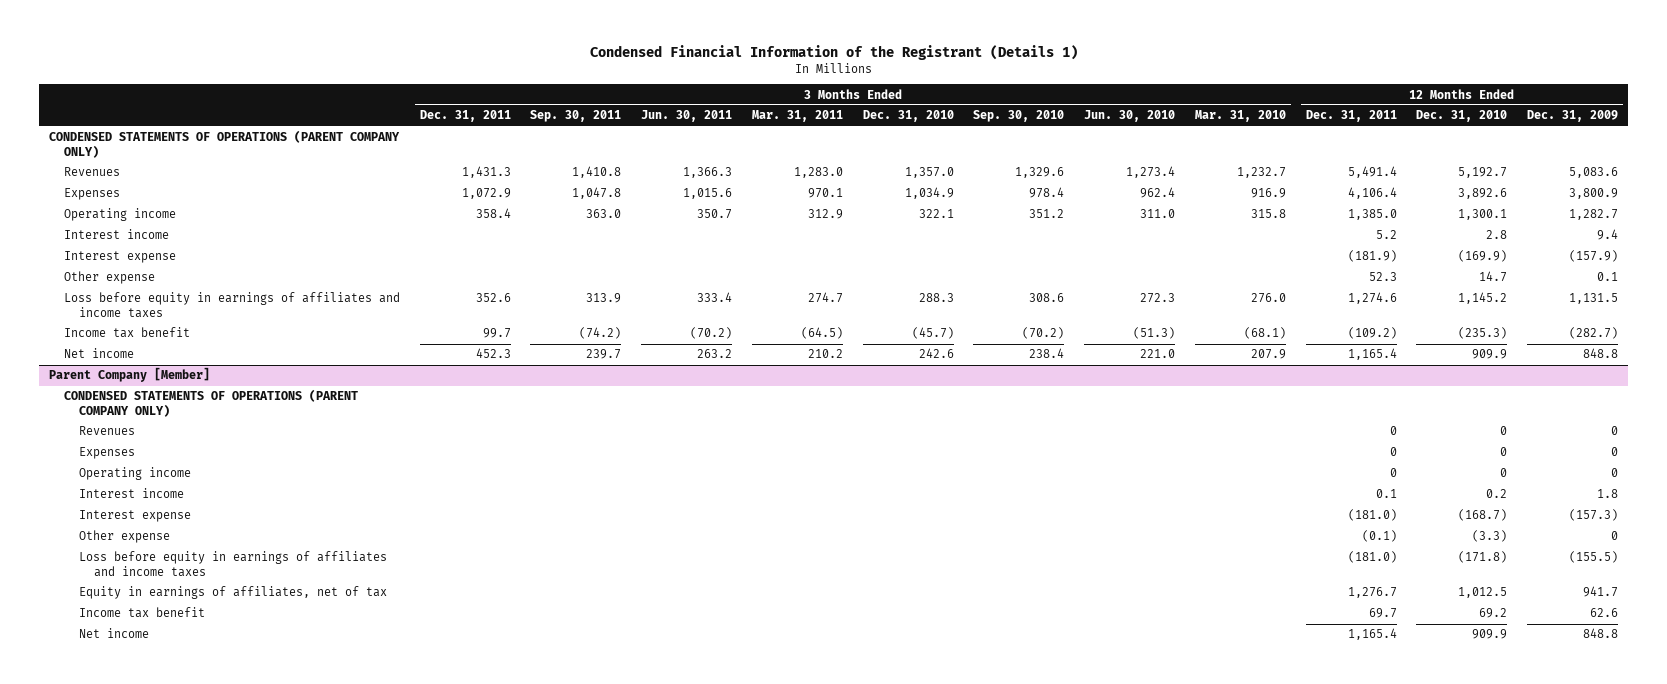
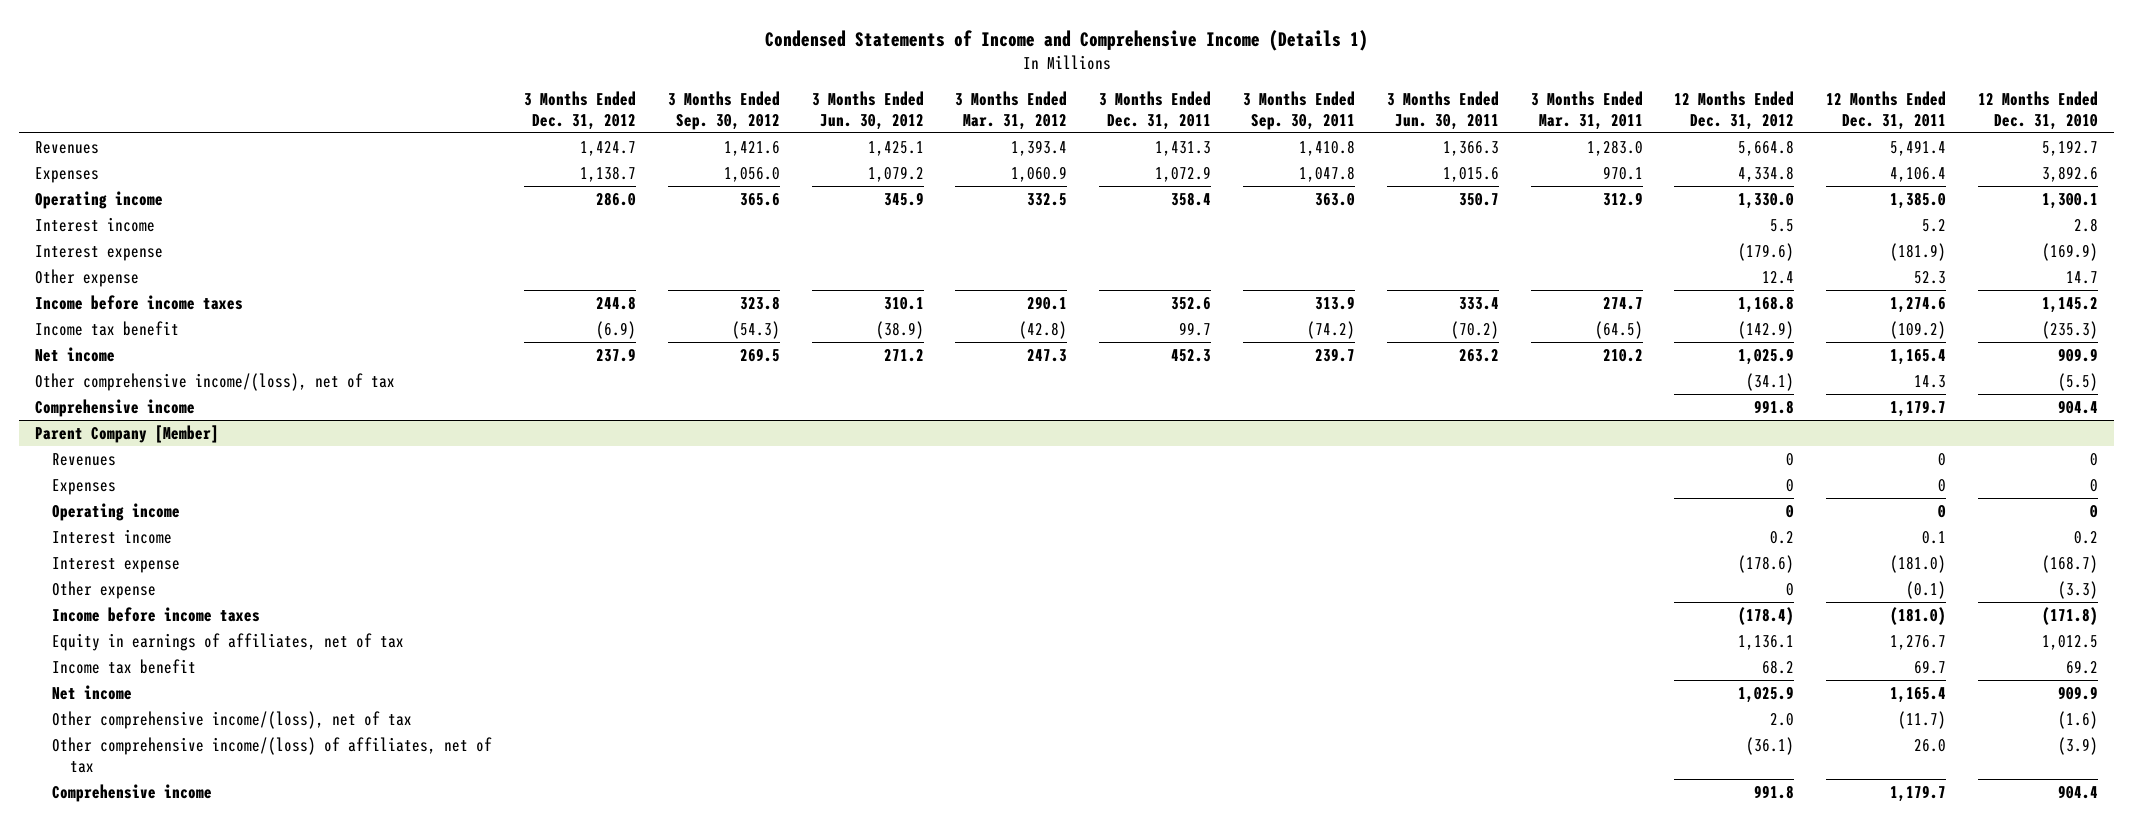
[589,44,1078,60] Condensed Financial Information of the Registrant (Details 1) -> [764,29,1368,51] Condensed Statements of Income and Comprehensive Income (Details 1)
[862,110,954,123] Dec. 31, 2010 -> none
[973,110,1065,123] Sep. 30, 2010 -> none
[1084,110,1176,123] Jun. 30, 2010 -> none
[1194,110,1286,123] Mar. 31, 2010 -> none
[1527,110,1619,123] Dec. 31, 2009 -> none
none -> [524,90,637,130] 3 Months Ended Dec. 31, 2012
none -> [667,90,780,130] 3 Months Ended Sep. 30, 2012
none -> [811,90,924,130] 3 Months Ended Jun. 30, 2012
none -> [955,90,1068,130] 3 Months Ended Mar. 31, 2012
none -> [1674,90,1795,130] 12 Months Ended Dec. 31, 2012
[48,130,400,158] CONDENSED STATEMENTS OF OPERATIONS (PARENT COMPANY ONLY) -> none
[63,292,400,318] Loss before equity in earnings of affiliates and income taxes -> [35,294,244,310] Income before income taxes
none -> [35,372,396,391] Other comprehensive income/(loss), net of tax
none -> [35,398,196,417] Comprehensive income
[63,389,358,417] CONDENSED STATEMENTS OF OPERATIONS (PARENT COMPANY ONLY) -> none
[79,551,388,577] Loss before equity in earnings of affiliates and income taxes -> [52,606,261,622] Income before income taxes
none -> [52,710,413,729] Other comprehensive income/(loss), net of tax
none -> [52,736,493,773] Other comprehensive income/(loss) of affiliates, net of tax
none -> [52,783,213,802] Comprehensive income

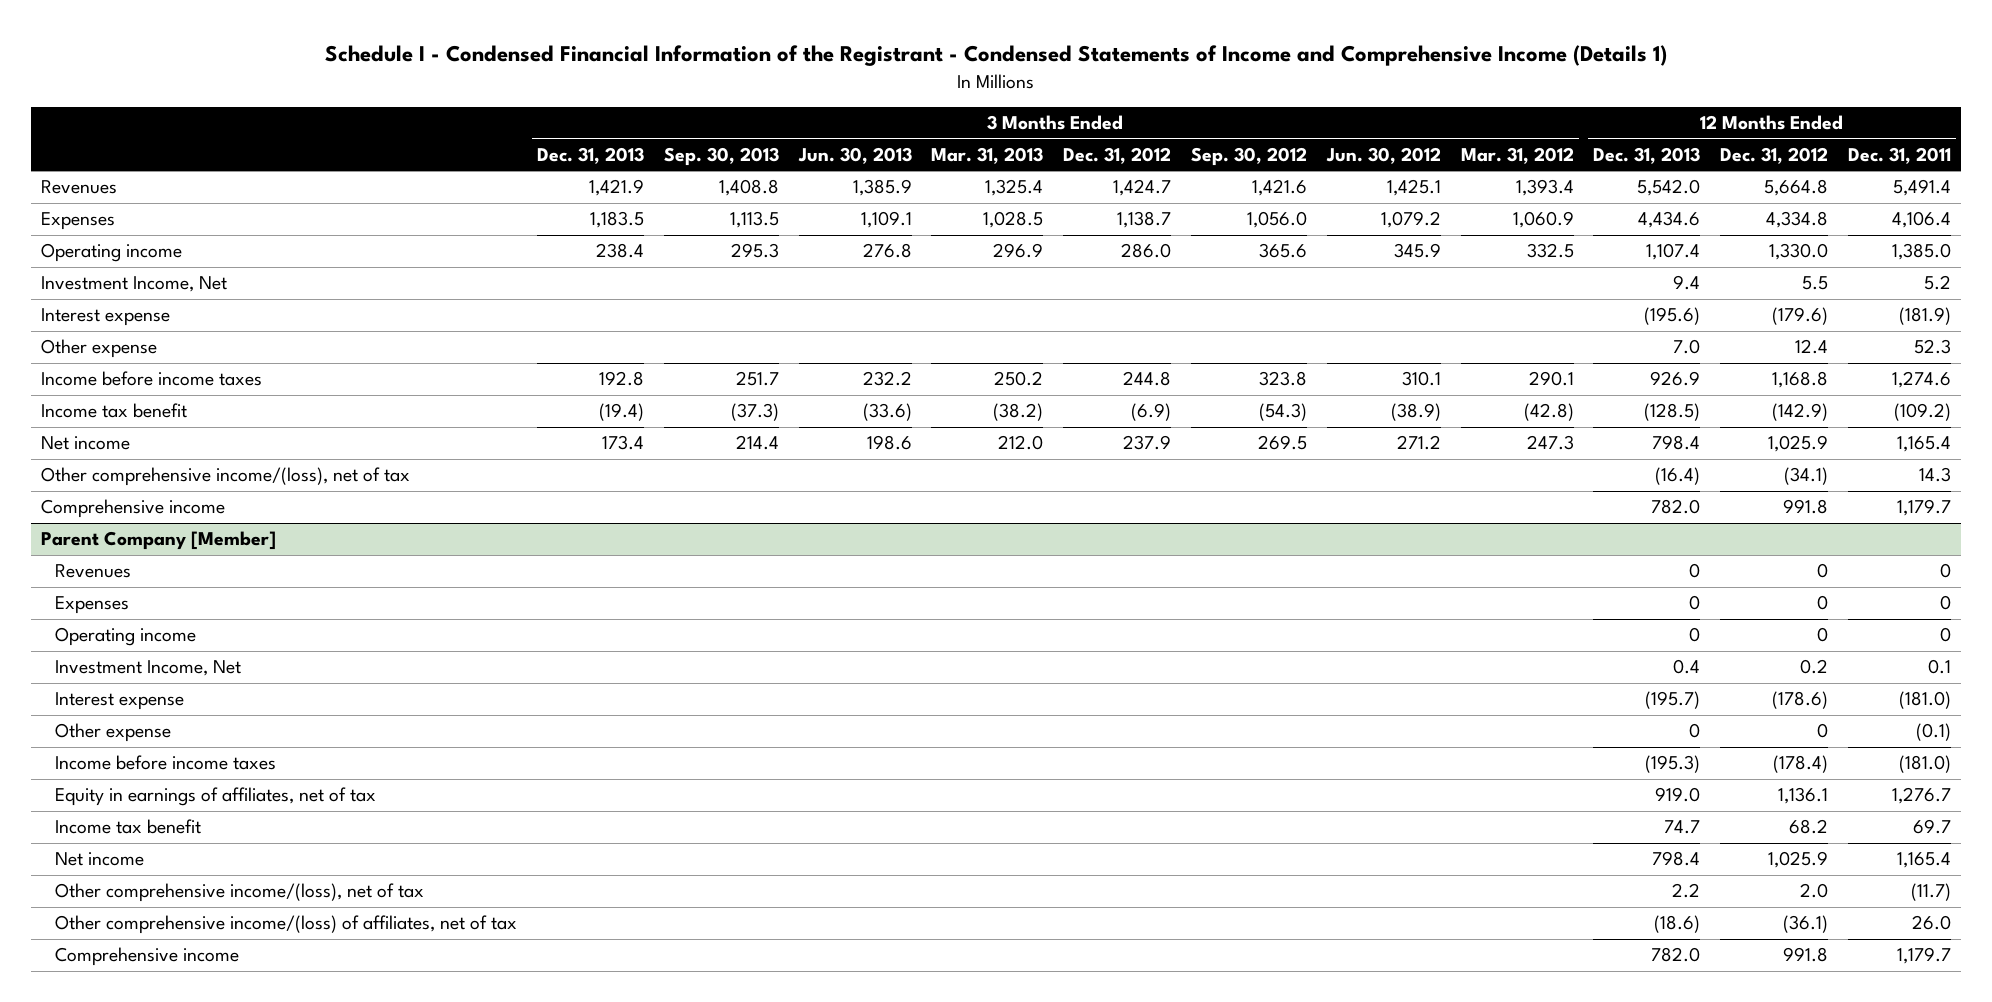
[764,29,1368,51] Condensed Statements of Income and Comprehensive Income (Details 1) -> [325,45,1668,67] Schedule I - Condensed Financial Information of the Registrant - Condensed Statements of Income and Comprehensive Income (Details 1)
[1099,90,1212,130] 3 Months Ended Dec. 31, 2011 -> none
[1243,90,1356,130] 3 Months Ended Sep. 30, 2011 -> none
[1386,90,1499,130] 3 Months Ended Jun. 30, 2011 -> none
[1530,90,1643,130] 3 Months Ended Mar. 31, 2011 -> none
[1978,90,2099,130] 12 Months Ended Dec. 31, 2010 -> none
none -> [536,147,644,165] Dec. 31, 2013
none -> [663,147,779,167] Sep. 30, 2013
none -> [797,147,912,165] Jun. 30, 2013
none -> [931,147,1044,165] Mar. 31, 2013
none -> [1593,147,1701,165] Dec. 31, 2013
[35,216,156,232] Interest income -> [40,276,227,293] Investment Income, Net
[52,528,173,544] Interest income -> none
none -> [55,660,242,677] Investment Income, Net

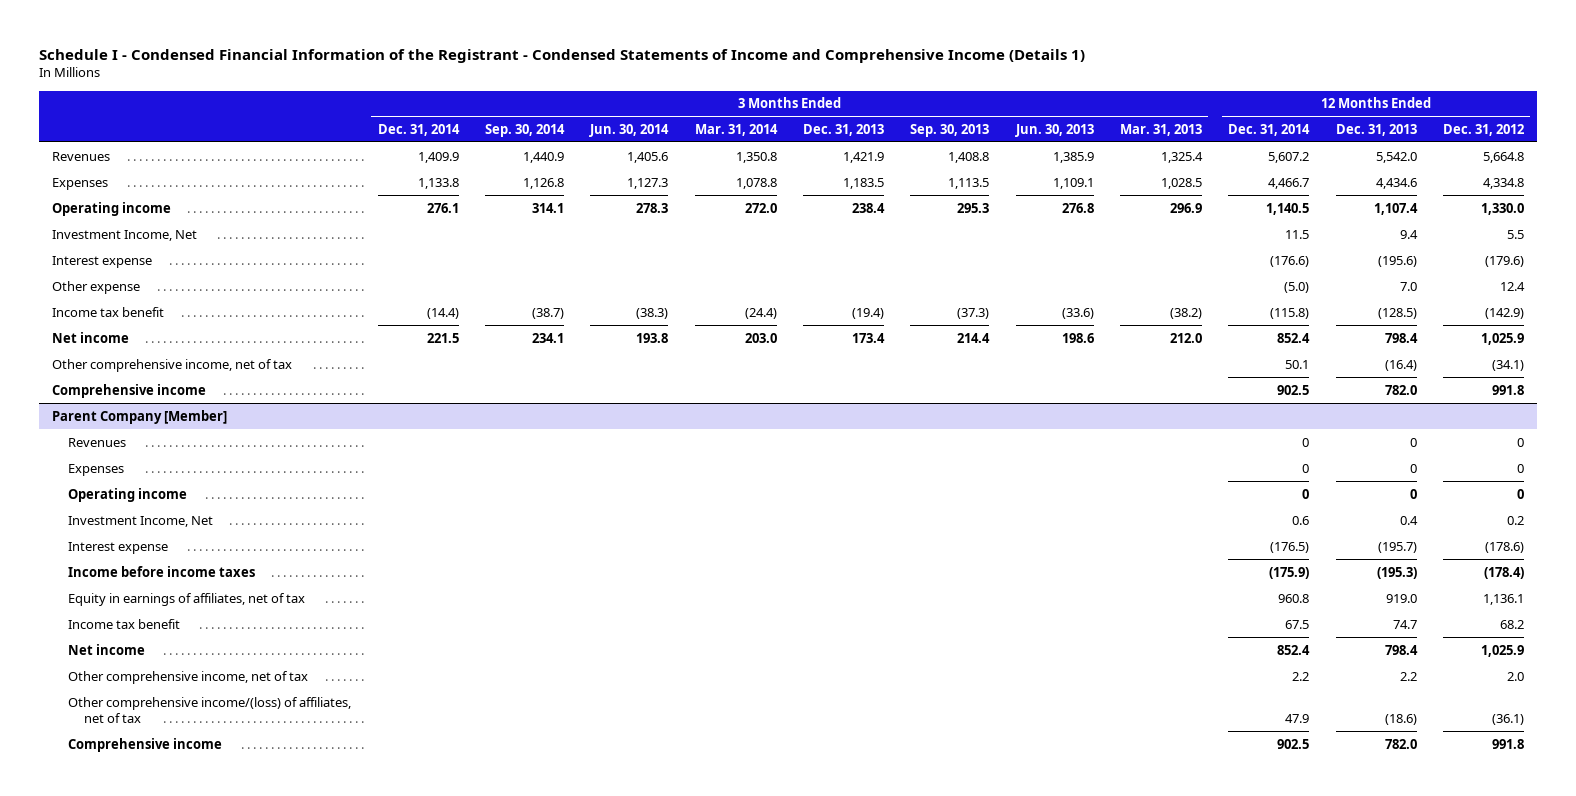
[1063,147,1172,165] Dec. 31, 2012 -> none
[1190,147,1307,167] Sep. 30, 2012 -> none
[1325,147,1441,165] Jun. 30, 2012 -> none
[1460,147,1574,165] Mar. 31, 2012 -> none
[1848,147,1952,165] Dec. 31, 2011 -> none
none -> [377,123,460,136] Dec. 31, 2014
none -> [484,123,565,137] Sep. 30, 2014
none -> [589,123,670,137] Jun. 30, 2014
none -> [694,123,778,136] Mar. 31, 2014
none -> [1228,123,1311,136] Dec. 31, 2014
[40,371,262,387] Income before income taxes -> none
[40,467,410,487] Other comprehensive income/(loss), net of tax -> [52,358,293,372] Other comprehensive income, net of tax
[55,723,172,743] Other expense -> none
[55,883,425,903] Other comprehensive income/(loss), net of tax -> [68,670,309,684] Other comprehensive income, net of tax

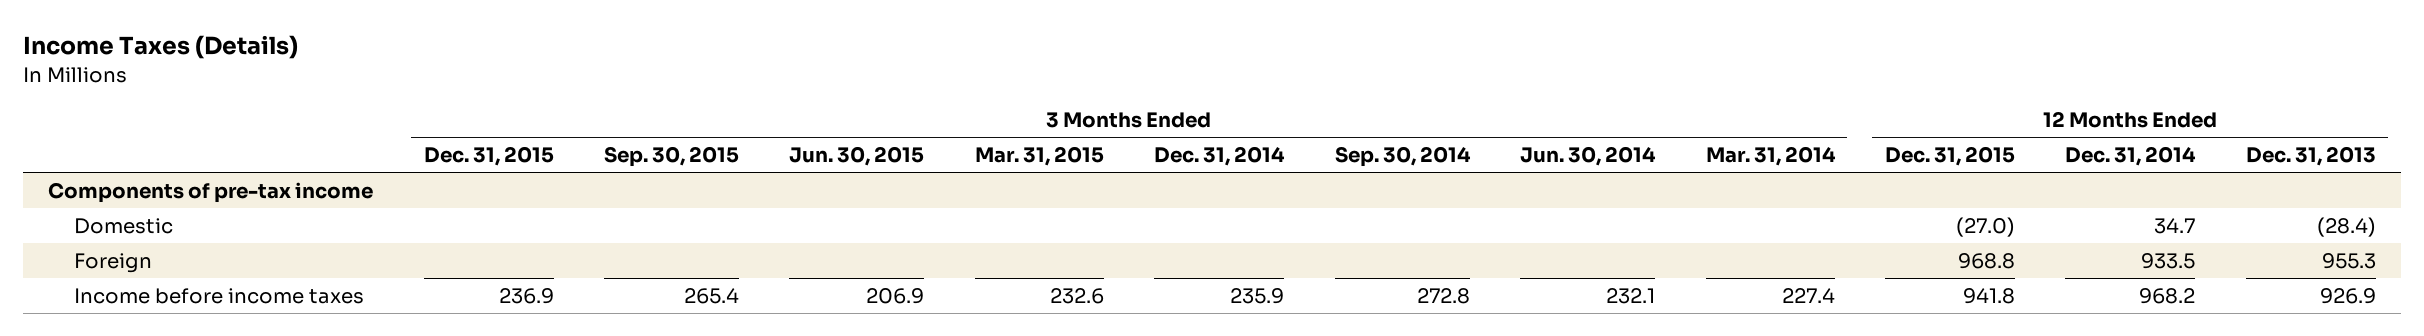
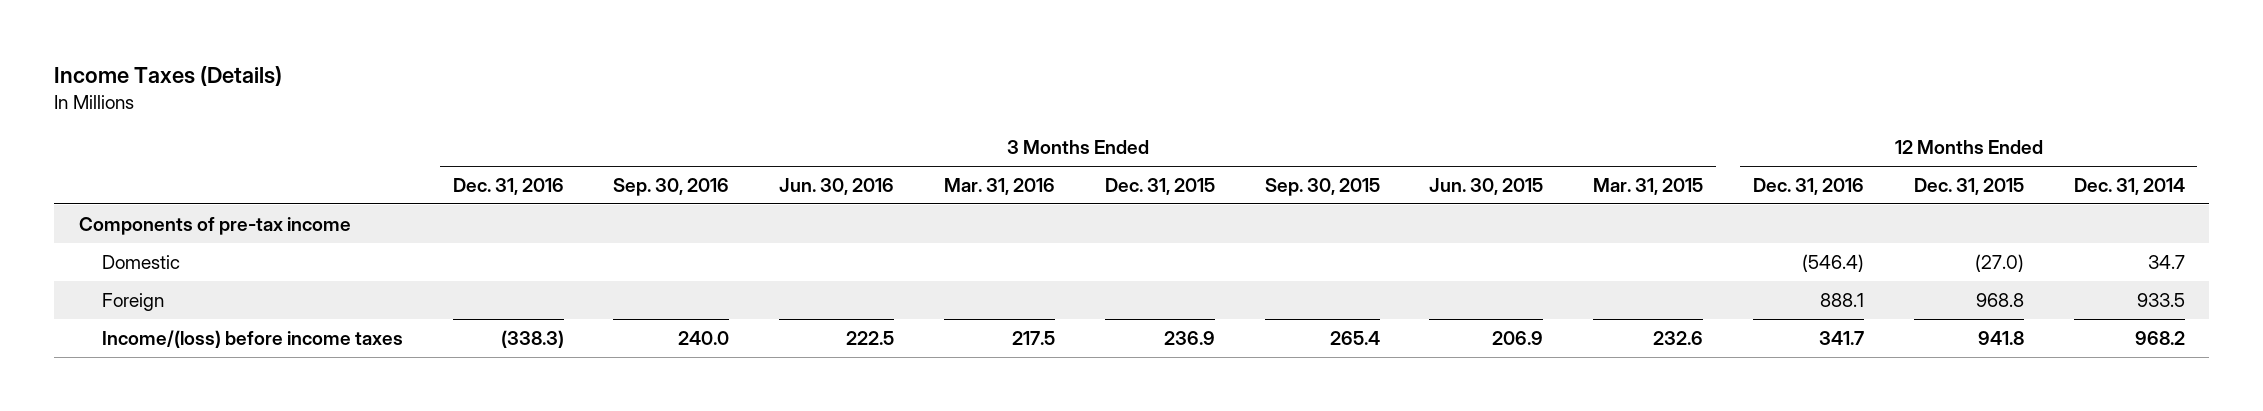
[1154,146,1286,167] Dec. 31, 2014 -> none
[1334,146,1471,168] Sep. 30, 2014 -> none
[1520,146,1657,167] Jun. 30, 2014 -> none
[1705,146,1836,167] Mar. 31, 2014 -> none
[2245,146,2376,167] Dec. 31, 2013 -> none
none -> [452,177,564,195] Dec. 31, 2016
none -> [613,177,730,196] Sep. 30, 2016
none -> [779,177,895,195] Jun. 30, 2016
none -> [943,177,1055,195] Mar. 31, 2016
none -> [1752,177,1864,195] Dec. 31, 2016
[74,287,365,304] Income before income taxes -> [101,329,403,348] Income/(loss) before income taxes

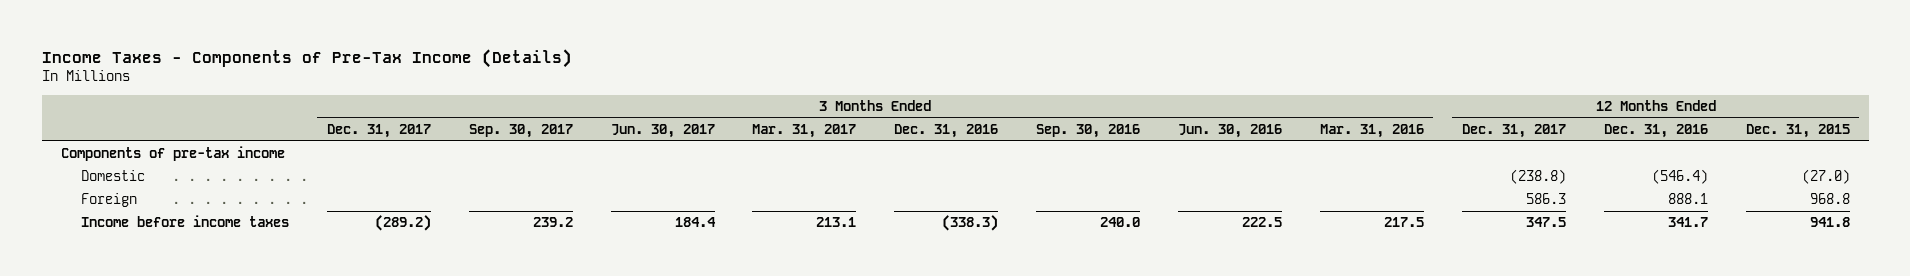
[53,66,282,87] Income Taxes (Details) -> [41,48,572,68] Income Taxes - Components of Pre-Tax Income (Details)
[1104,177,1215,195] Dec. 31, 2015 -> none
[1264,177,1380,196] Sep. 30, 2015 -> none
[1429,177,1544,195] Jun. 30, 2015 -> none
[1593,177,1704,195] Mar. 31, 2015 -> none
[2073,177,2185,195] Dec. 31, 2014 -> none
none -> [326,124,431,139] Dec. 31, 2017
none -> [468,124,573,139] Sep. 30, 2017
none -> [610,124,715,139] Jun. 30, 2017
none -> [752,124,857,139] Mar. 31, 2017
none -> [1461,124,1566,139] Dec. 31, 2017
[101,329,403,348] Income/(loss) before income taxes -> [80,215,289,228] Income before income taxes

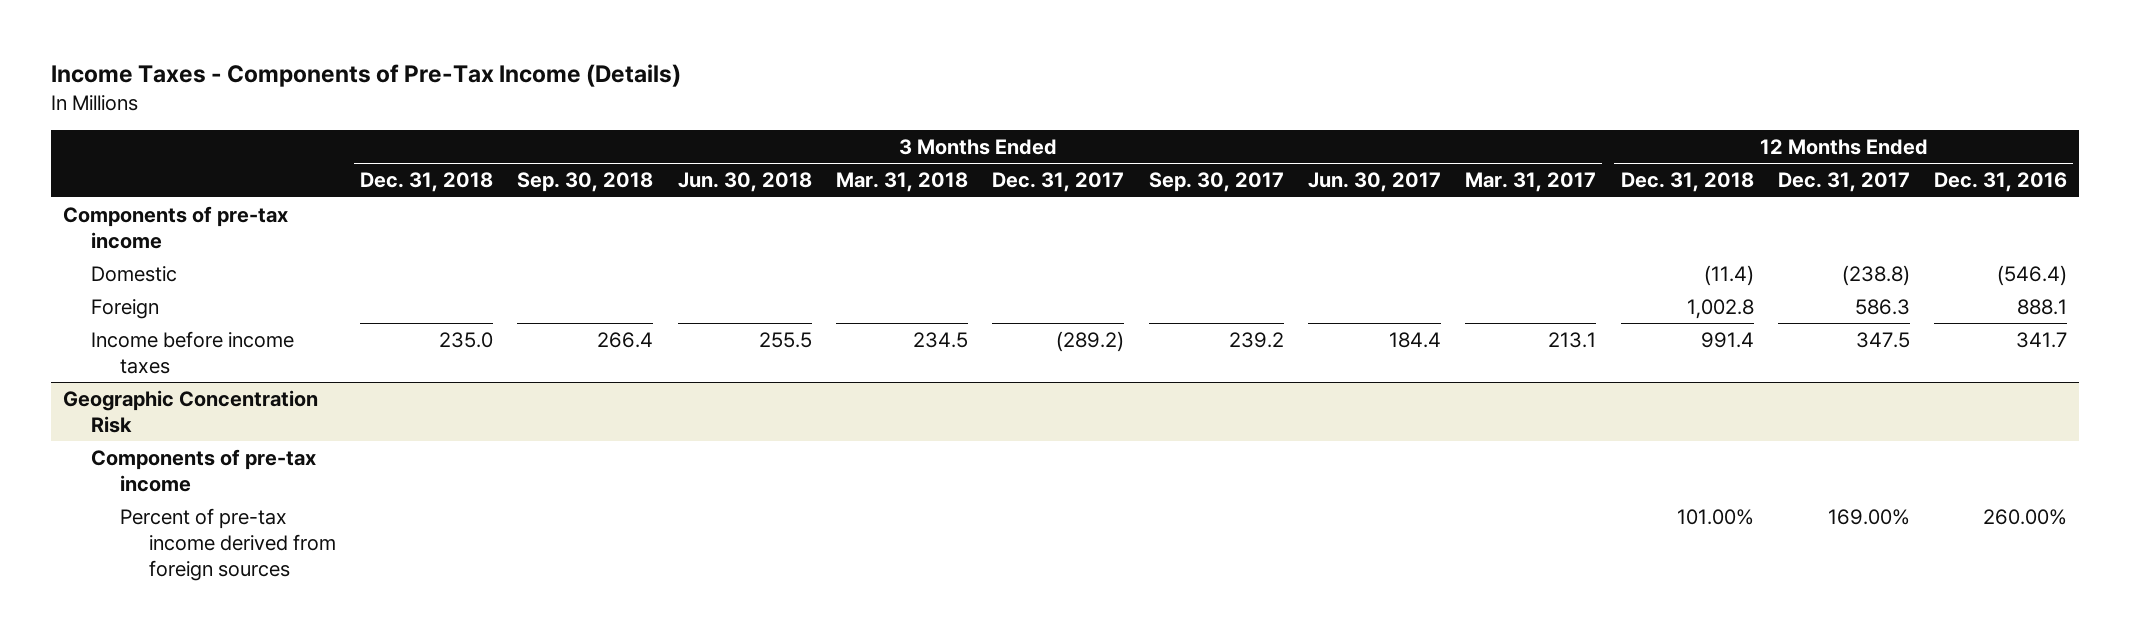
[894,124,999,139] Dec. 31, 2016 -> none
[1036,124,1141,139] Sep. 30, 2016 -> none
[1178,124,1283,139] Jun. 30, 2016 -> none
[1319,124,1424,139] Mar. 31, 2016 -> none
[1745,124,1850,139] Dec. 31, 2015 -> none
none -> [359,172,493,193] Dec. 31, 2018
none -> [517,172,654,193] Sep. 30, 2018
none -> [677,172,812,193] Jun. 30, 2018
none -> [835,172,968,193] Mar. 31, 2018
none -> [1620,172,1754,193] Dec. 31, 2018
none -> [62,389,318,433] Geographic Concentration Risk
none -> [91,448,317,492] Components of pre-tax income
none -> [119,507,336,581] Percent of pre-tax income derived from foreign sources

